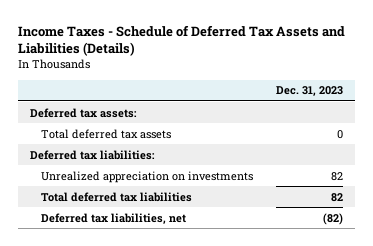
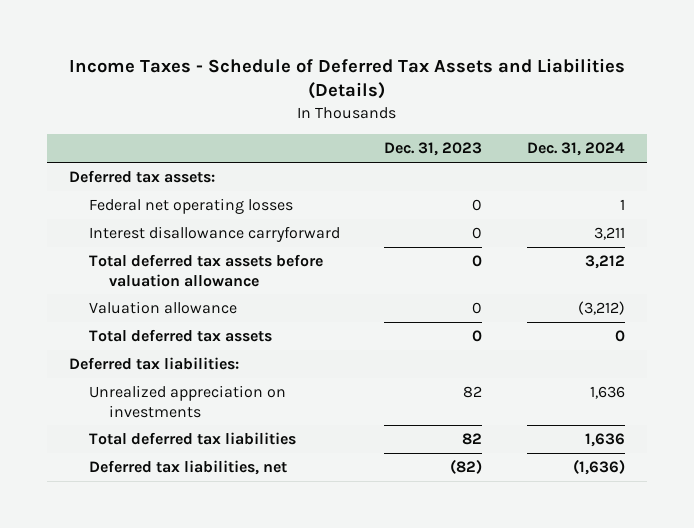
none -> [527,142,626,157] Dec. 31, 2024
none -> [88,197,293,214] Federal net operating losses
none -> [88,225,340,242] Interest disallowance carryforward
none -> [88,253,323,287] Total deferred tax assets before valuation allowance
none -> [88,300,237,314] Valuation allowance

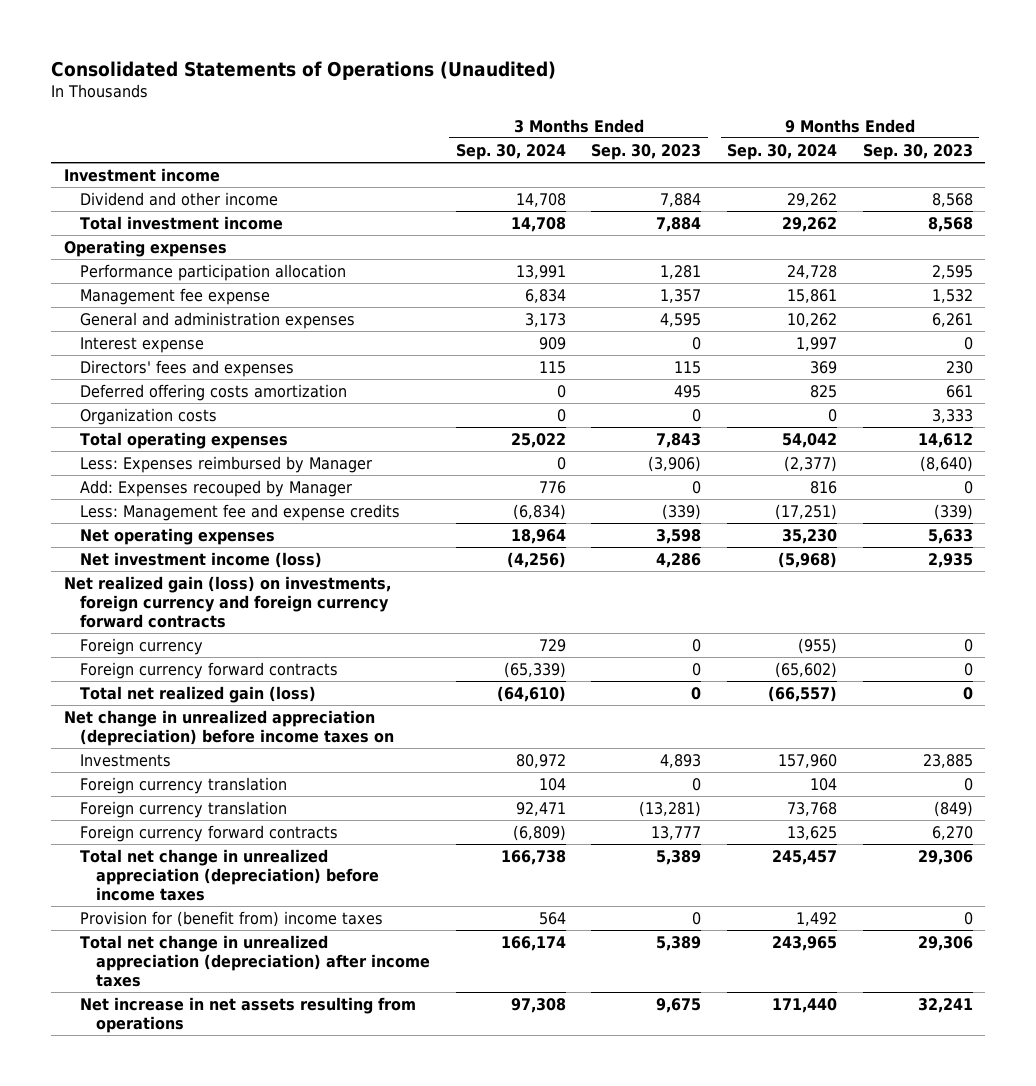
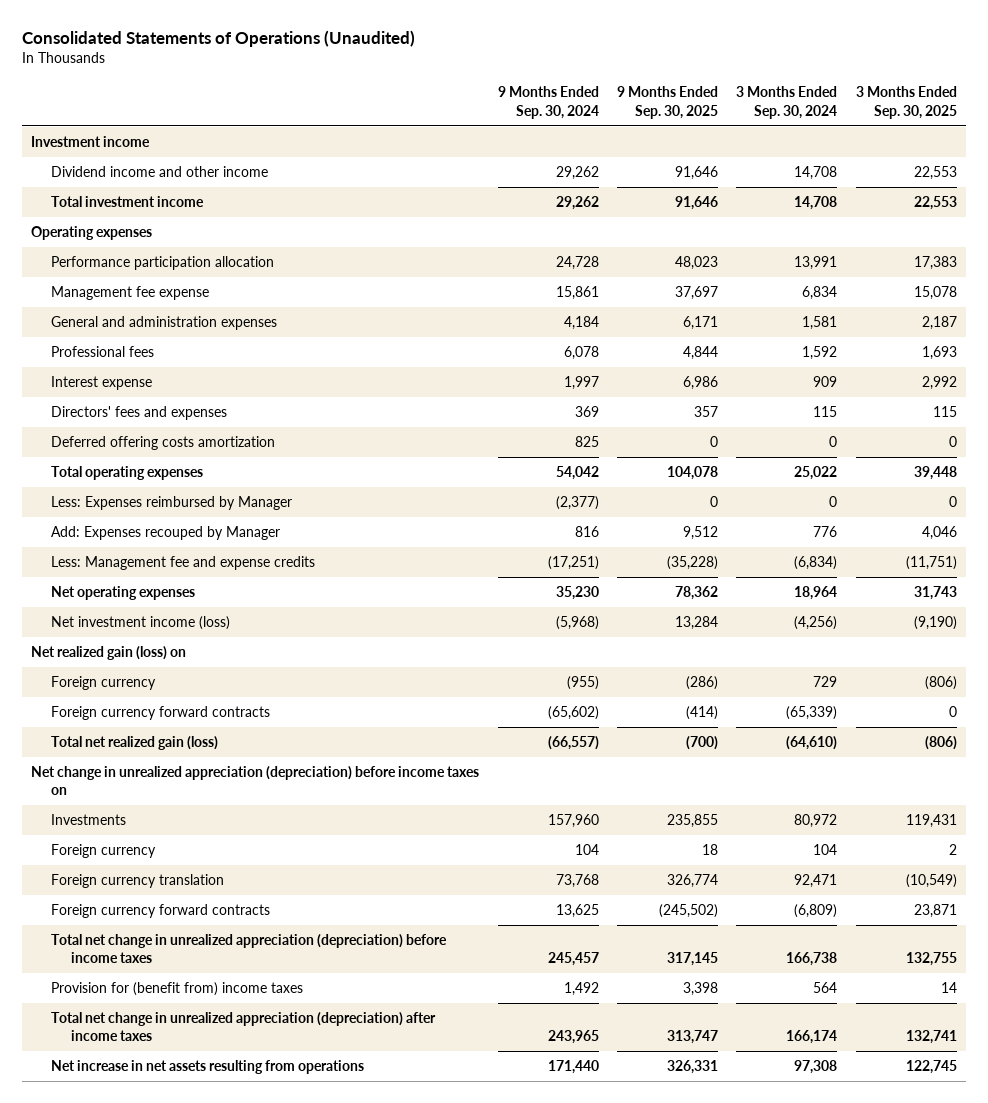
[591,143,702,160] Sep. 30, 2023 -> none
[862,143,973,160] Sep. 30, 2023 -> none
none -> [617,86,719,119] 9 Months Ended Sep. 30, 2025
none -> [855,86,957,119] 3 Months Ended Sep. 30, 2025
[80,192,279,207] Dividend and other income -> [50,165,268,177] Dividend income and other income
[524,313,566,328] 3,173 -> [802,315,838,330] 1,581
[787,313,838,328] 10,262 -> [563,315,599,330] 4,184
none -> [50,345,154,357] Professional fees
[80,408,218,426] Organization costs -> none
[63,576,391,628] Net realized gain (loss) on investments, foreign currency and foreign currency forward contracts -> none
none -> [31,645,187,660] Net realized gain (loss) on
[80,777,288,795] Foreign currency translation -> [50,843,156,858] Foreign currency

